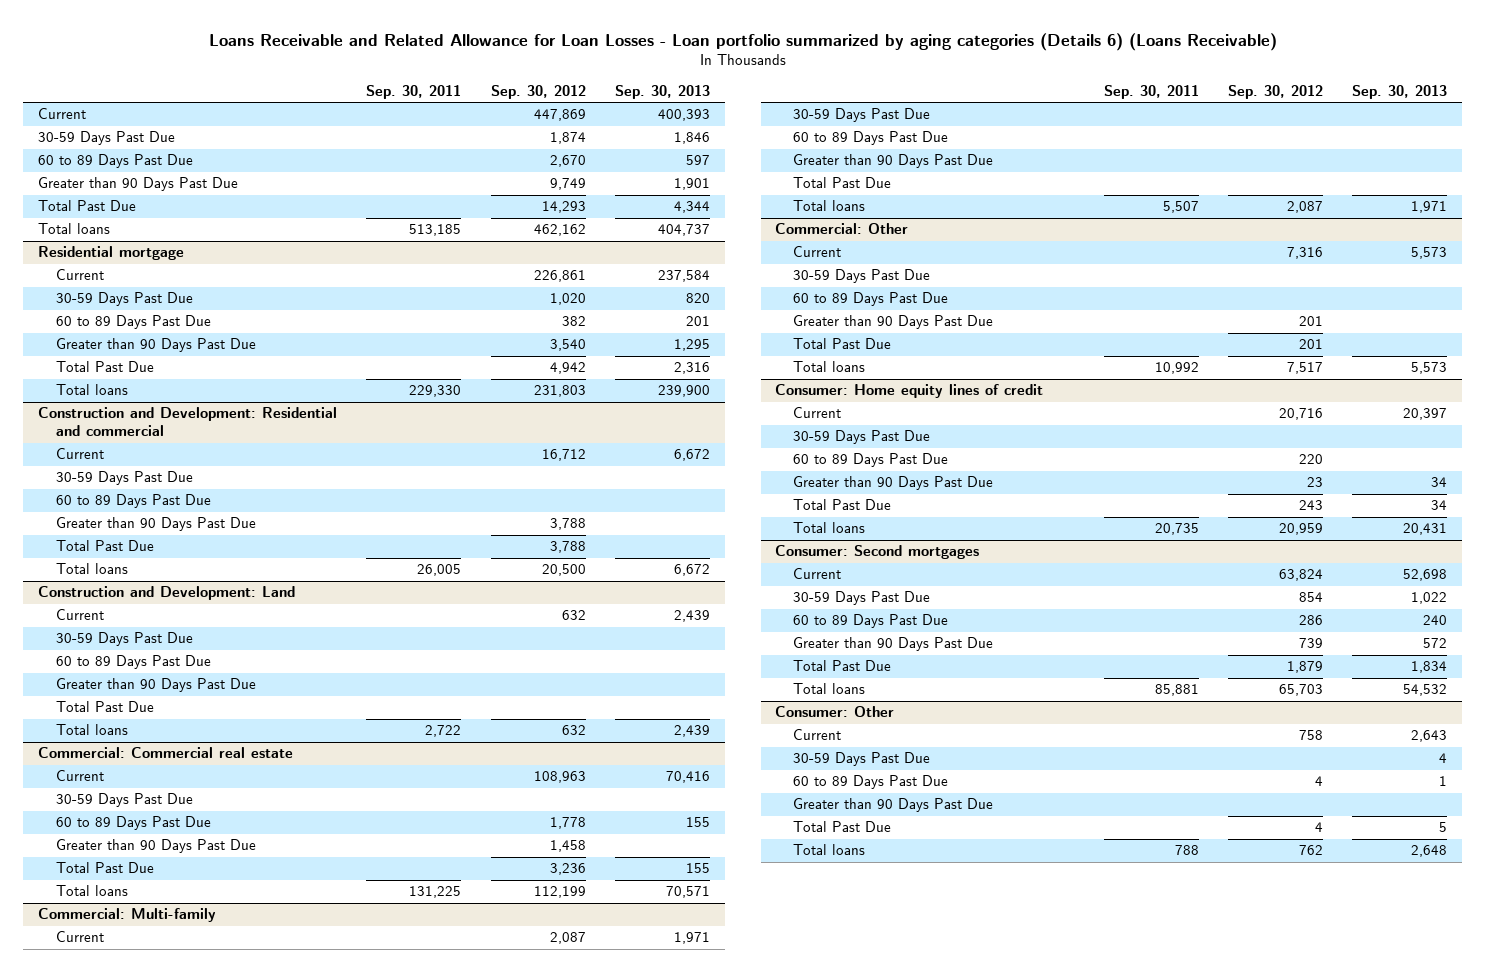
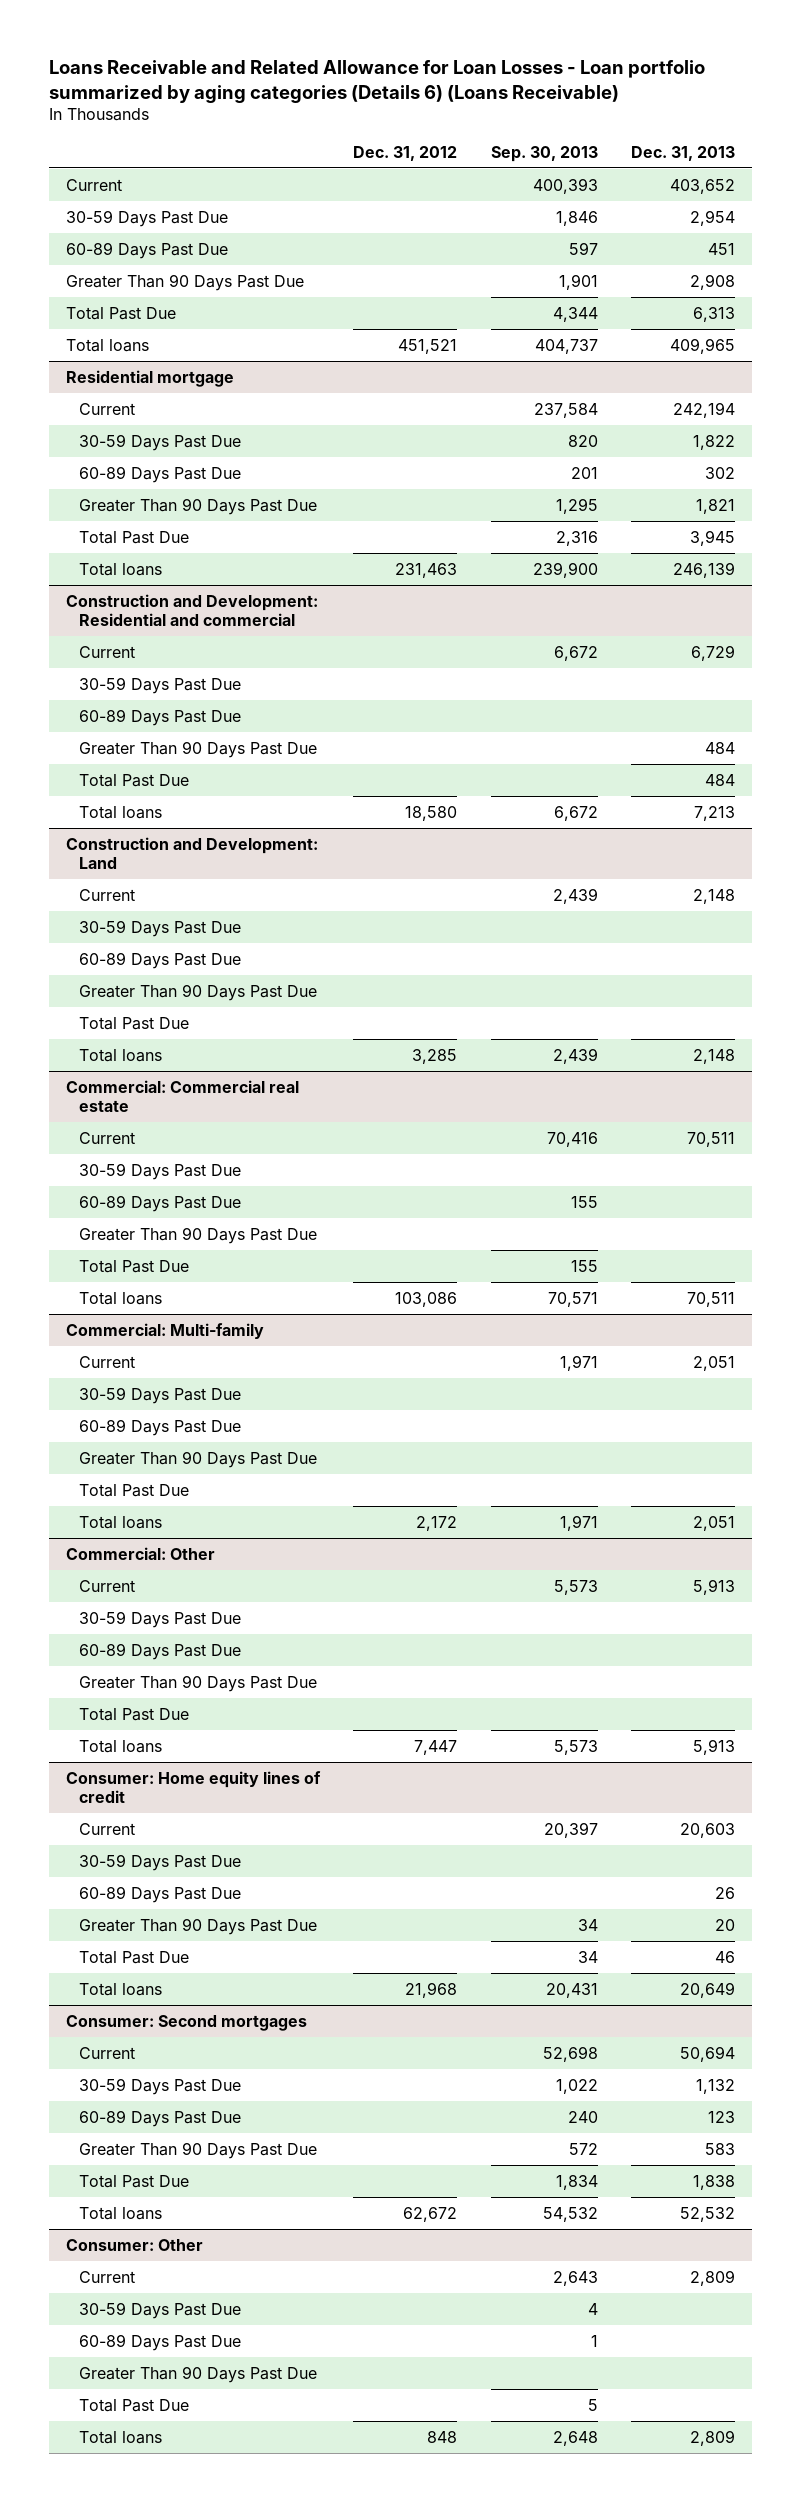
[366,84,462,99] Sep. 30, 2011 -> none
[490,84,586,99] Sep. 30, 2012 -> none
none -> [353,146,458,162] Dec. 31, 2012
none -> [631,146,736,162] Dec. 31, 2013
[38,154,194,169] 60 to 89 Days Past Due -> [65,241,228,259] 60-89 Days Past Due
[38,177,239,192] Greater than 90 Days Past Due -> [65,273,304,291] Greater Than 90 Days Past Due
[55,315,211,330] 60 to 89 Days Past Due -> [78,465,241,483] 60-89 Days Past Due
[55,338,256,353] Greater than 90 Days Past Due -> [78,497,317,515] Greater Than 90 Days Past Due
[55,494,211,509] 60 to 89 Days Past Due -> [78,708,241,726] 60-89 Days Past Due
[55,517,256,532] Greater than 90 Days Past Due -> [78,740,317,758] Greater Than 90 Days Past Due
[55,655,211,670] 60 to 89 Days Past Due -> [78,951,241,969] 60-89 Days Past Due
[55,678,256,693] Greater than 90 Days Past Due -> [78,983,317,1001] Greater Than 90 Days Past Due
[55,816,211,831] 60 to 89 Days Past Due -> [78,1194,241,1212] 60-89 Days Past Due
[55,839,256,854] Greater than 90 Days Past Due -> [78,1226,317,1244] Greater Than 90 Days Past Due
[792,131,948,146] 60 to 89 Days Past Due -> [78,1418,241,1436] 60-89 Days Past Due
[792,154,993,169] Greater than 90 Days Past Due -> [78,1450,317,1468] Greater Than 90 Days Past Due
[792,292,948,307] 60 to 89 Days Past Due -> [78,1642,241,1660] 60-89 Days Past Due
[792,315,993,330] Greater than 90 Days Past Due -> [78,1674,317,1692] Greater Than 90 Days Past Due
[792,453,948,468] 60 to 89 Days Past Due -> [78,1885,241,1903] 60-89 Days Past Due
[792,476,993,491] Greater than 90 Days Past Due -> [78,1917,317,1935] Greater Than 90 Days Past Due
[792,614,948,629] 60 to 89 Days Past Due -> [78,2109,241,2127] 60-89 Days Past Due
[792,637,993,652] Greater than 90 Days Past Due -> [78,2141,317,2159] Greater Than 90 Days Past Due
[792,775,948,790] 60 to 89 Days Past Due -> [78,2333,241,2351] 60-89 Days Past Due
[792,798,993,813] Greater than 90 Days Past Due -> [78,2365,317,2383] Greater Than 90 Days Past Due

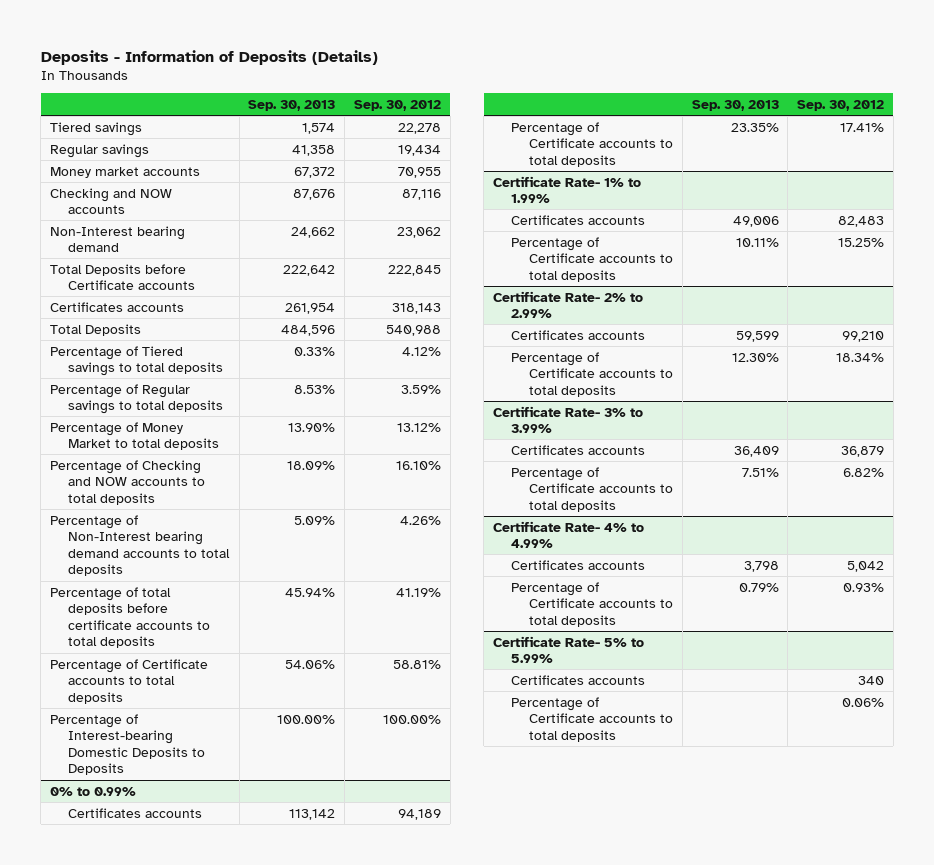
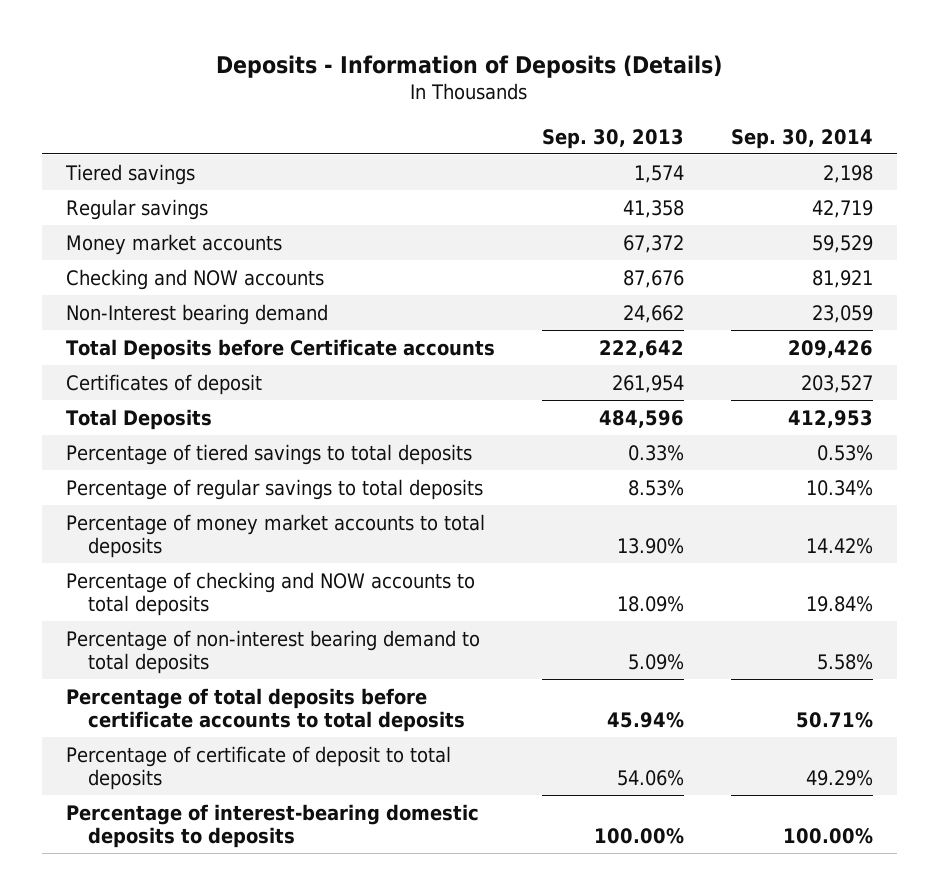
[354,99,442,111] Sep. 30, 2012 -> none
none -> [731,128,874,149] Sep. 30, 2014
[50,301,185,312] Certificates accounts -> [65,373,262,395] Certificates of deposit
[50,345,223,377] Percentage of Tiered savings to total deposits -> [65,443,472,465] Percentage of tiered savings to total deposits
[50,383,223,415] Percentage of Regular savings to total deposits -> [65,478,483,500] Percentage of regular savings to total deposits
[50,421,219,451] Percentage of Money Market to total deposits -> [65,513,485,559] Percentage of money market accounts to total deposits
[50,459,205,505] Percentage of Checking and NOW accounts to total deposits -> [65,571,475,617] Percentage of checking and NOW accounts to total deposits
[50,514,230,577] Percentage of Non-Interest bearing demand accounts to total deposits -> [65,629,480,675] Percentage of non-interest bearing demand to total deposits
[50,786,137,796] 0% to 0.99% -> none
[67,807,202,818] Certificates accounts -> none
[511,121,673,167] Percentage of Certificate accounts to total deposits -> none
[493,175,642,204] Certificate Rate- 1% to 1.99% -> none
[511,214,646,225] Certificates accounts -> none
[511,236,673,282] Percentage of Certificate accounts to total deposits -> none
[493,290,644,319] Certificate Rate- 2% to 2.99% -> none
[511,329,646,340] Certificates accounts -> none
[511,351,673,397] Percentage of Certificate accounts to total deposits -> none
[493,405,644,434] Certificate Rate- 3% to 3.99% -> none
[511,444,646,455] Certificates accounts -> none
[511,466,673,512] Percentage of Certificate accounts to total deposits -> none
[493,520,645,549] Certificate Rate- 4% to 4.99% -> none
[511,559,646,570] Certificates accounts -> none
[511,581,673,627] Percentage of Certificate accounts to total deposits -> none
[493,635,645,664] Certificate Rate- 5% to 5.99% -> none
[511,674,646,685] Certificates accounts -> none
[511,696,673,742] Percentage of Certificate accounts to total deposits -> none
[50,658,209,704] Percentage of Certificate accounts to total deposits -> [65,745,451,791] Percentage of certificate of deposit to total deposits
[50,713,205,776] Percentage of Interest-bearing Domestic Deposits to Deposits -> [65,803,479,849] Percentage of interest-bearing domestic deposits to deposits

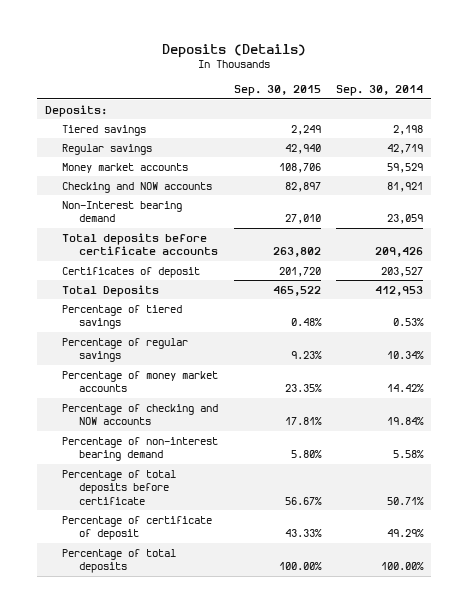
[216,54,723,78] Deposits - Information of Deposits (Details) -> [162,44,307,59] Deposits (Details)
[541,128,684,149] Sep. 30, 2013 -> none
none -> [233,84,321,96] Sep. 30, 2015
none -> [45,104,108,117] Deposits:
[65,338,495,360] Total Deposits before Certificate accounts -> [62,232,219,256] Total deposits before certificate accounts
[65,443,472,465] Percentage of tiered savings to total deposits -> [62,304,183,330] Percentage of tiered savings
[65,478,483,500] Percentage of regular savings to total deposits -> [62,337,189,363] Percentage of regular savings
[65,513,485,559] Percentage of money market accounts to total deposits -> [62,370,219,393] Percentage of money market accounts
[65,571,475,617] Percentage of checking and NOW accounts to total deposits -> [62,403,219,426] Percentage of checking and NOW accounts
[65,629,480,675] Percentage of non-interest bearing demand to total deposits -> [62,436,219,462] Percentage of non-interest bearing demand
[65,687,466,733] Percentage of total deposits before certificate accounts to total deposits -> [62,469,177,505] Percentage of total deposits before certificate
[65,745,451,791] Percentage of certificate of deposit to total deposits -> [62,515,213,541] Percentage of certificate of deposit
[65,803,479,849] Percentage of interest-bearing domestic deposits to deposits -> [62,548,177,574] Percentage of total deposits

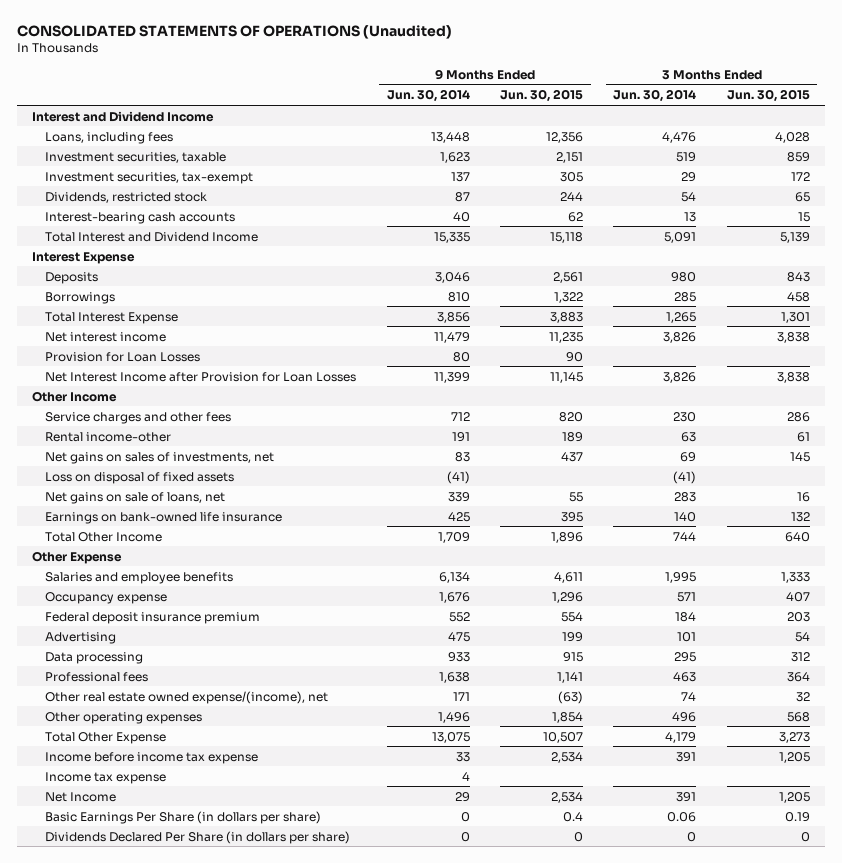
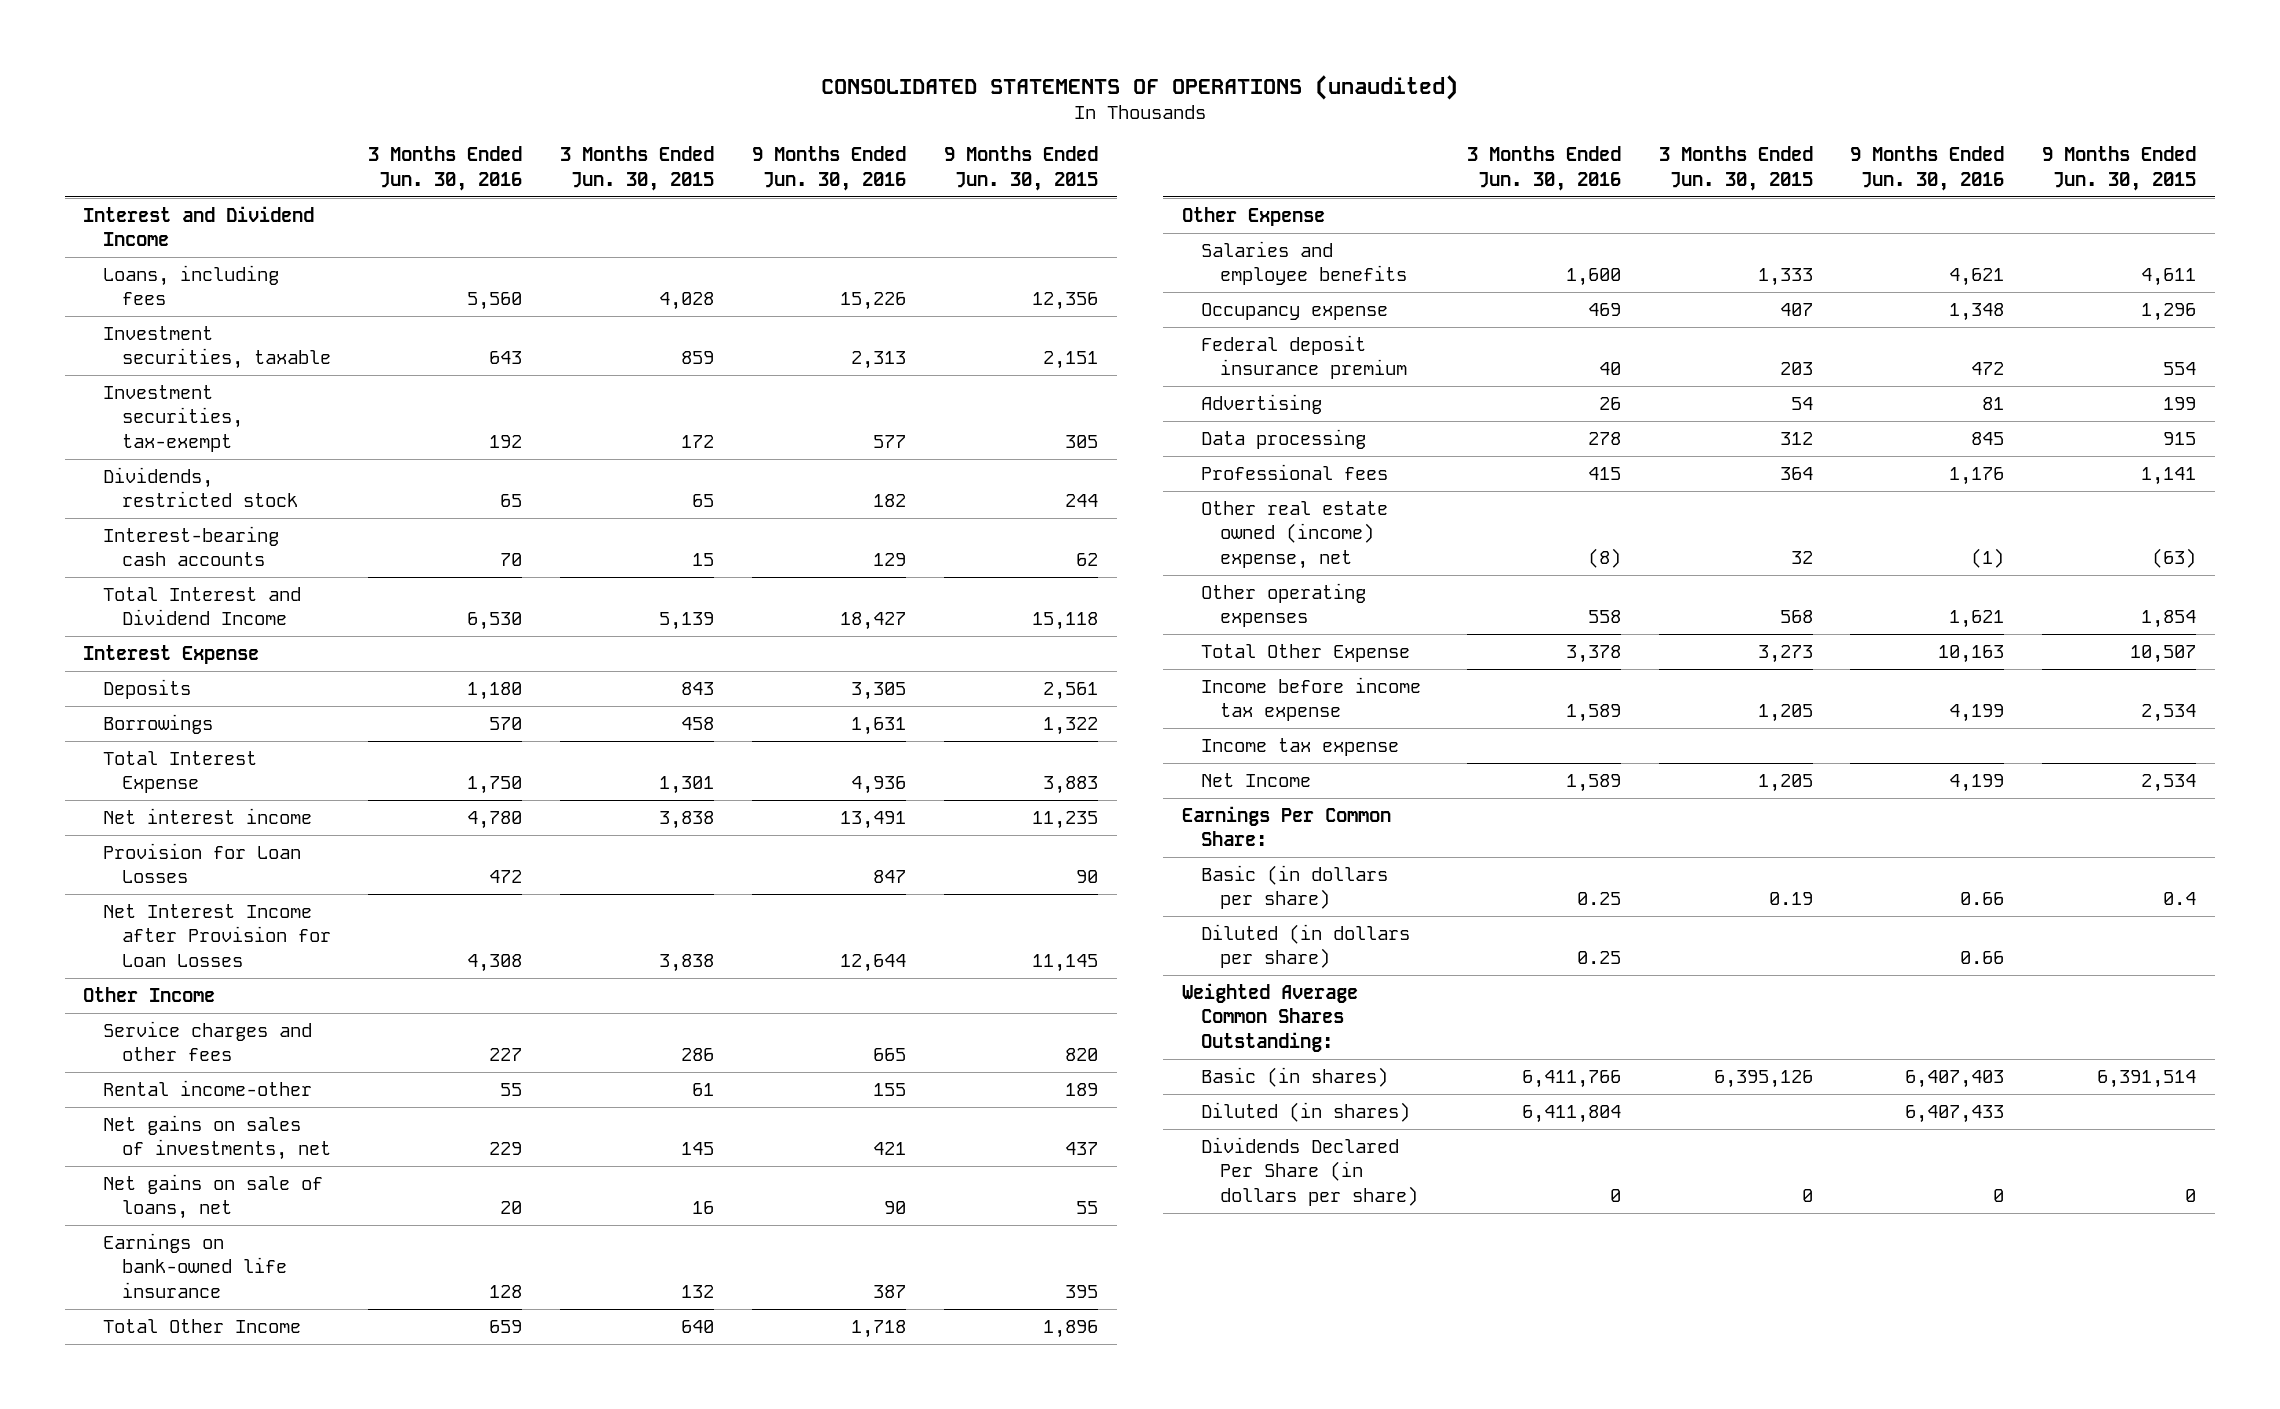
[17,25,453,40] CONSOLIDATED STATEMENTS OF OPERATIONS (Unaudited) -> [820,74,1458,100] CONSOLIDATED STATEMENTS OF OPERATIONS (unaudited)
[386,89,470,103] Jun. 30, 2014 -> none
[613,89,697,103] Jun. 30, 2014 -> none
none -> [368,146,523,191] 3 Months Ended Jun. 30, 2016
none -> [751,146,906,191] 9 Months Ended Jun. 30, 2016
[45,471,235,484] Loss on disposal of fixed assets -> none
[45,690,329,704] Other real estate owned expense/(income), net -> [1201,501,1389,569] Other real estate owned (income) expense, net
none -> [1181,806,1391,847] Earnings Per Common Share:
[45,810,322,824] Basic Earnings Per Share (in dollars per share) -> [1201,865,1389,910] Basic (in dollars per share)
none -> [1201,924,1411,969] Diluted (in dollars per share)
none -> [1181,983,1358,1052] Weighted Average Common Shares Outstanding:
none -> [1201,1067,1389,1088] Basic (in shares)
none -> [1201,1102,1411,1123] Diluted (in shares)

